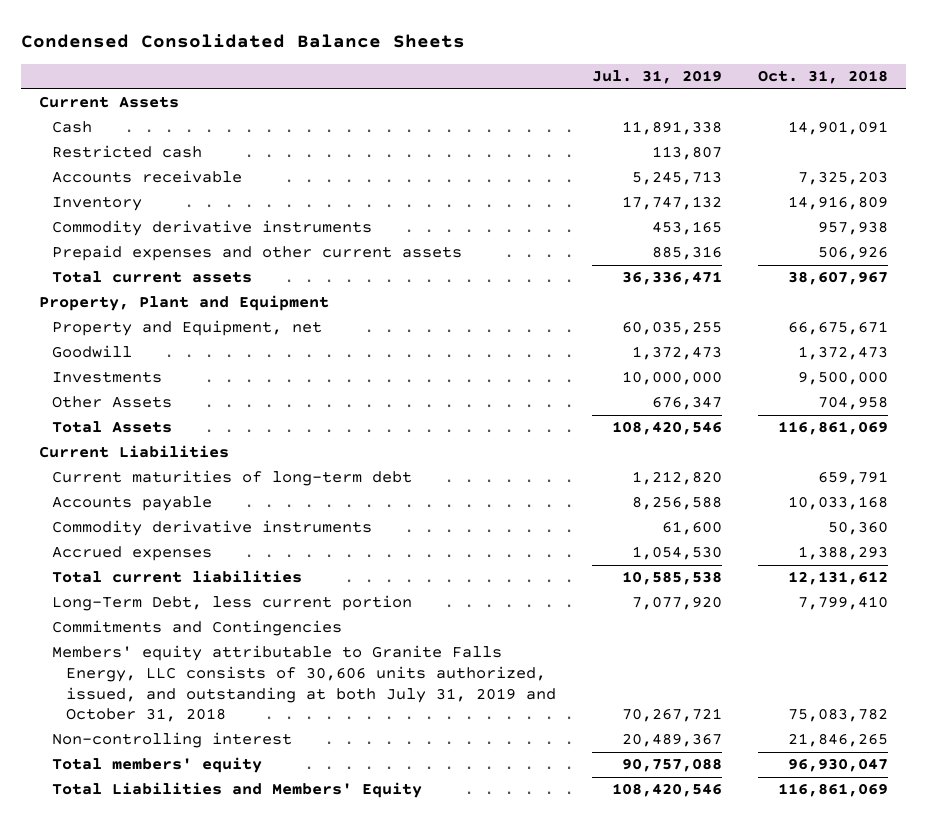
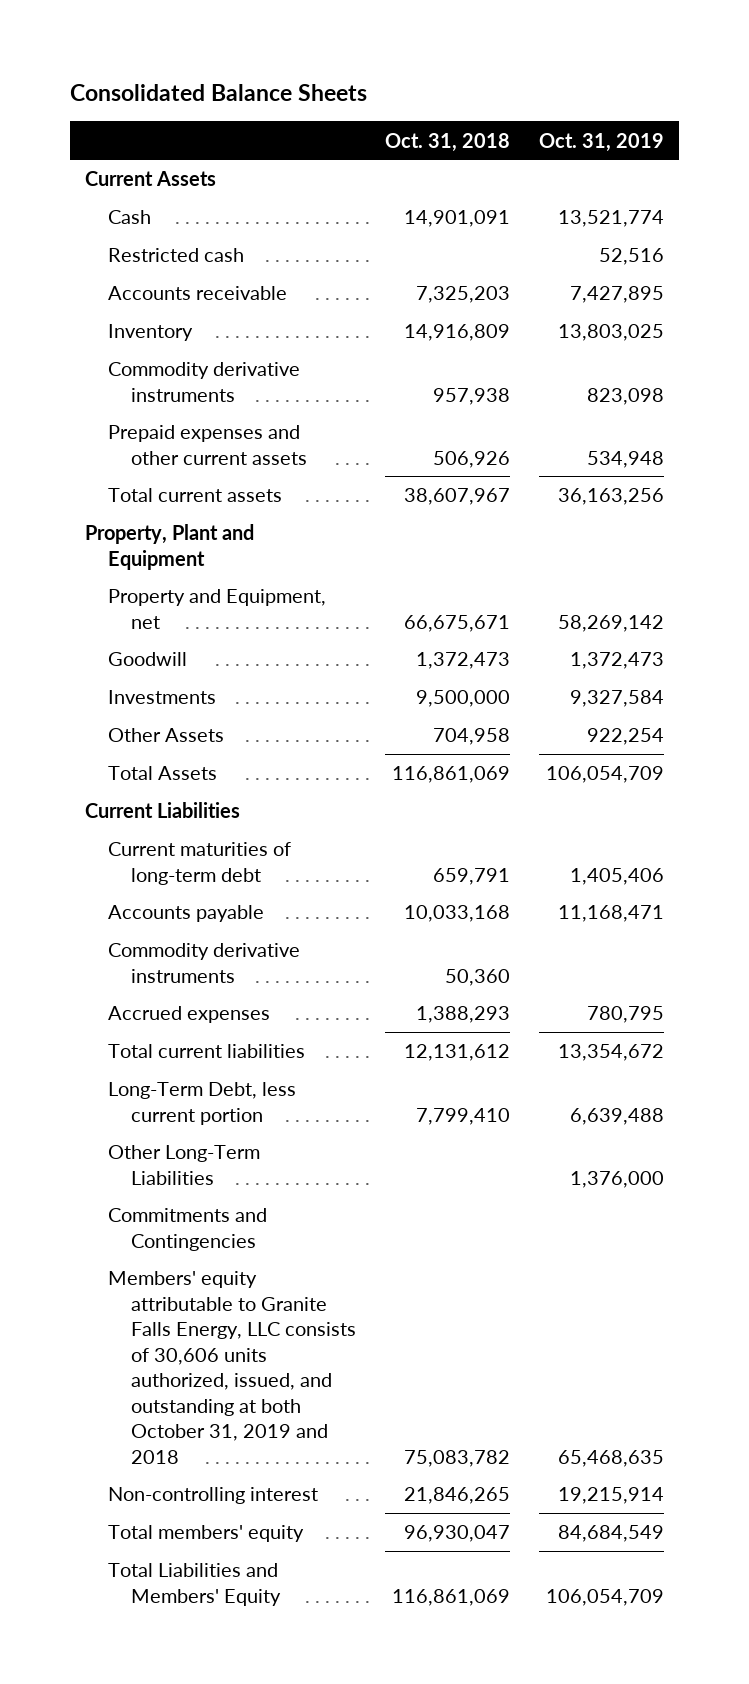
[20,33,465,48] Condensed Consolidated Balance Sheets -> [69,84,367,102] Consolidated Balance Sheets
[591,70,722,85] Jul. 31, 2019 -> none
none -> [539,132,665,152] Oct. 31, 2019
none -> [107,1145,260,1185] Other Long-Term Liabilities
[52,645,556,723] Members' equity attributable to Granite Falls Energy, LLC consists of 30,606 units authorized, issued, and outstanding at both July 31, 2019 and October 31, 2018 -> [107,1271,356,1464] Members' equity attributable to Granite Falls Energy, LLC consists of 30,606 units authorized, issued, and outstanding at both October 31, 2019 and 2018

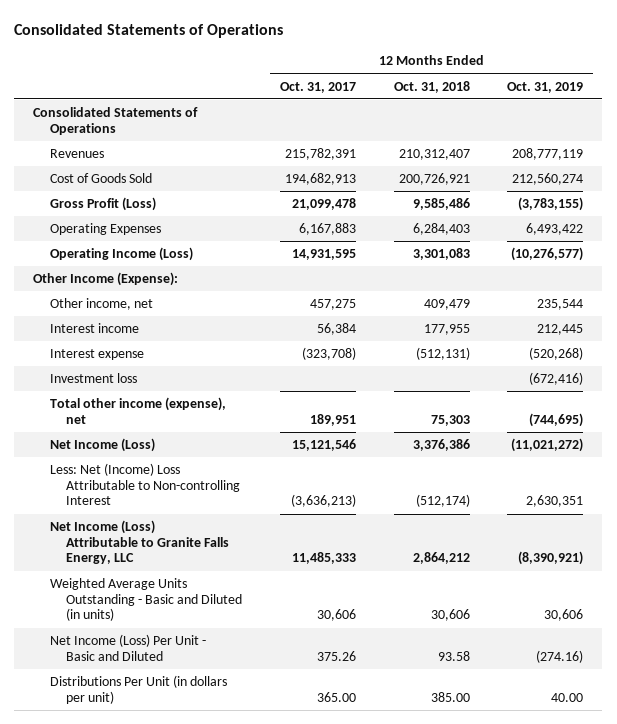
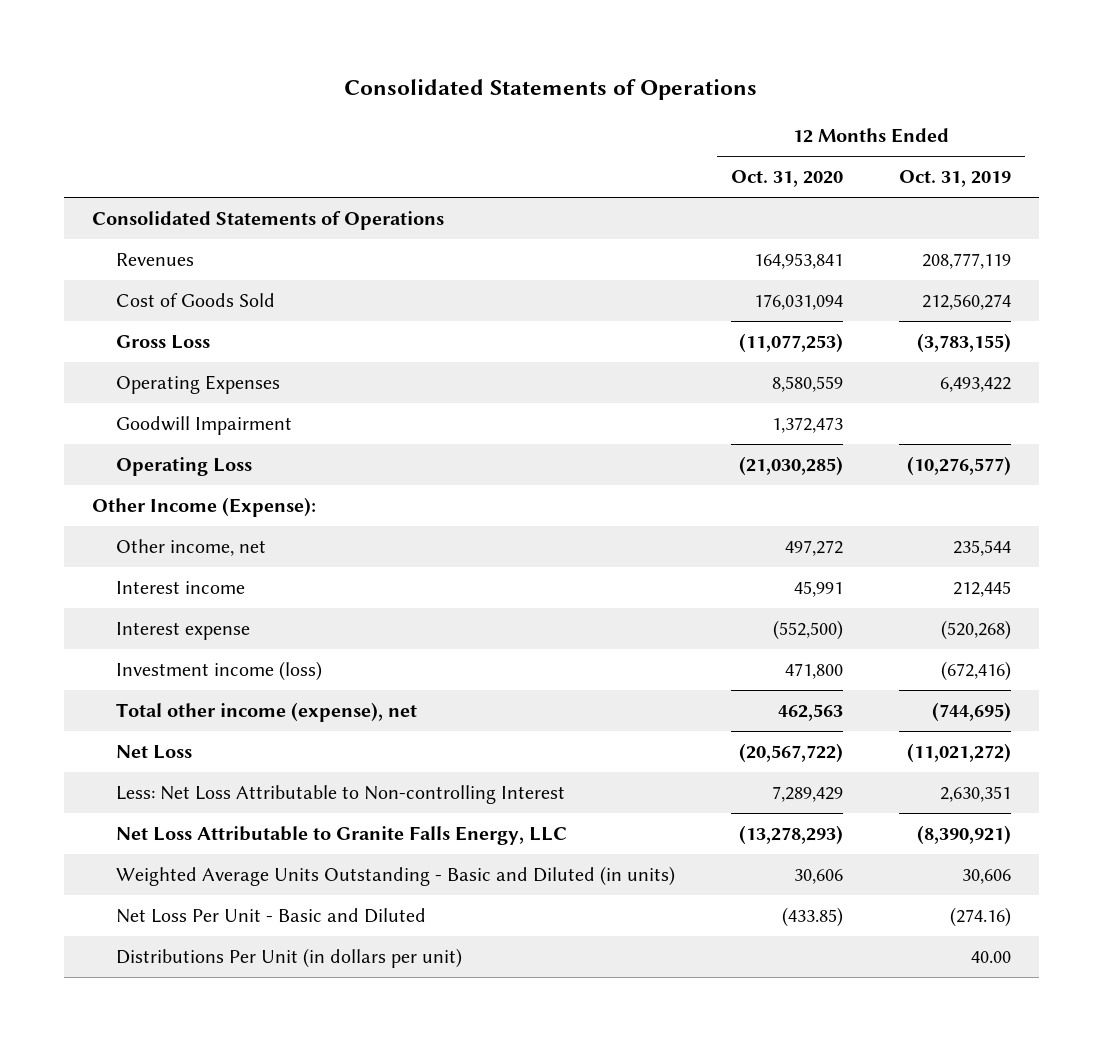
[279,81,356,93] Oct. 31, 2017 -> none
[393,80,470,93] Oct. 31, 2018 -> none
none -> [730,170,843,188] Oct. 31, 2020
[49,197,156,212] Gross Profit (Loss) -> [116,335,211,350] Gross Loss
none -> [116,416,293,436] Goodwill Impairment
[49,247,193,262] Operating Income (Loss) -> [116,457,253,477] Operating Loss
[49,373,137,384] Investment loss -> [116,661,323,682] Investment income (loss)
[49,438,155,453] Net Income (Loss) -> [116,745,193,760] Net Loss
[49,463,240,506] Less: Net (Income) Loss Attributable to Non-controlling Interest -> [116,785,566,805] Less: Net Loss Attributable to Non-controlling Interest
[49,520,229,565] Net Income (Loss) Attributable to Granite Falls Energy, LLC -> [116,826,568,846] Net Loss Attributable to Granite Falls Energy, LLC
[49,634,206,661] Net Income (Loss) Per Unit - Basic and Diluted -> [116,908,427,924] Net Loss Per Unit - Basic and Diluted

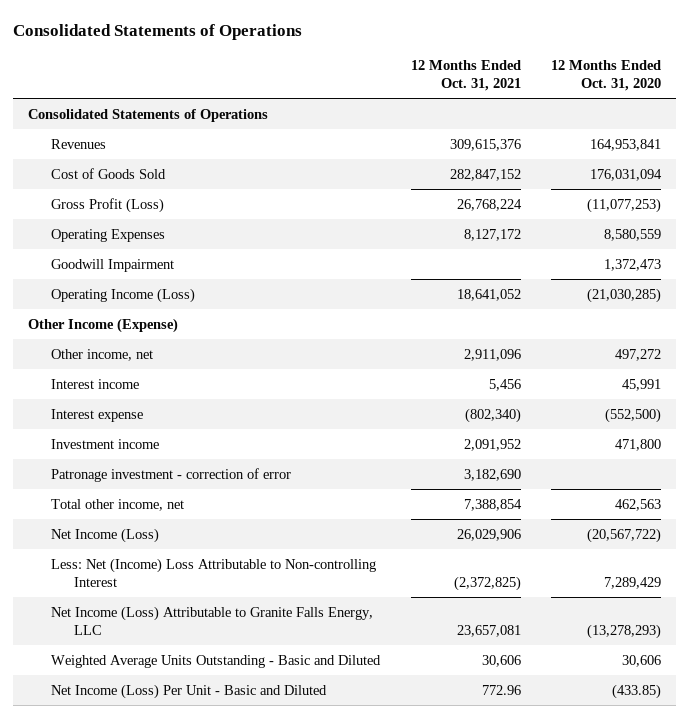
[898,170,1011,188] Oct. 31, 2019 -> none
none -> [410,60,521,92] 12 Months Ended Oct. 31, 2021
[116,335,211,350] Gross Loss -> [51,197,165,213] Gross Profit (Loss)
[116,457,253,477] Operating Loss -> [51,287,196,303] Operating Income (Loss)
[91,497,316,518] Other Income (Expense): -> [28,317,179,333] Other Income (Expense)
[116,948,463,969] Distributions Per Unit (in dollars per unit) -> none
[116,661,323,682] Investment income (loss) -> [51,438,160,449] Investment income
none -> [51,467,292,482] Patronage investment - correction of error
[116,702,418,723] Total other income (expense), net -> [51,498,185,511] Total other income, net
[116,745,193,760] Net Loss -> [51,527,160,543] Net Income (Loss)
[116,785,566,805] Less: Net Loss Attributable to Non-controlling Interest -> [51,557,377,587] Less: Net (Income) Loss Attributable to Non-controlling Interest
[116,826,568,846] Net Loss Attributable to Granite Falls Energy, LLC -> [51,605,374,635] Net Income (Loss) Attributable to Granite Falls Energy, LLC
[116,866,676,887] Weighted Average Units Outstanding - Basic and Diluted (in units) -> [51,654,382,668] Weighted Average Units Outstanding - Basic and Diluted
[116,908,427,924] Net Loss Per Unit - Basic and Diluted -> [51,683,328,699] Net Income (Loss) Per Unit - Basic and Diluted

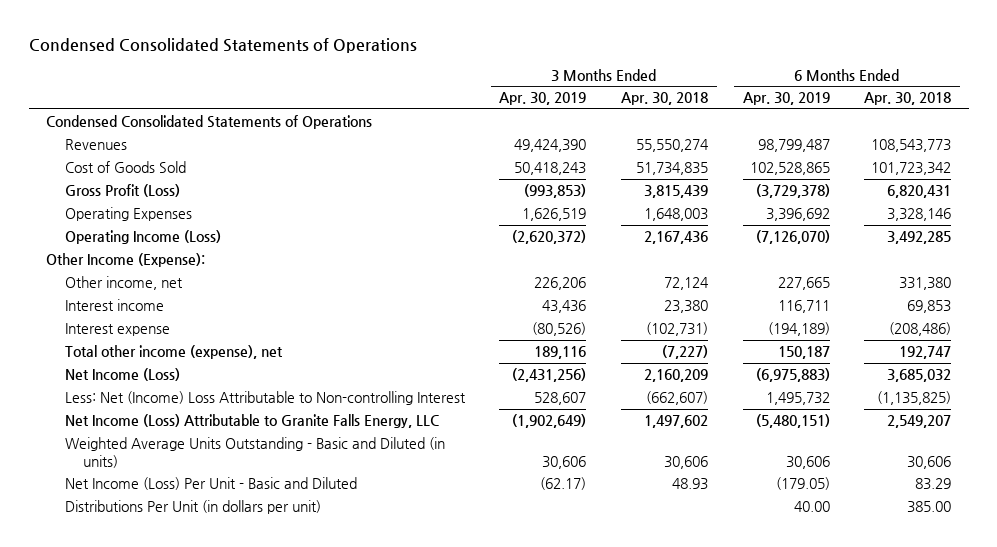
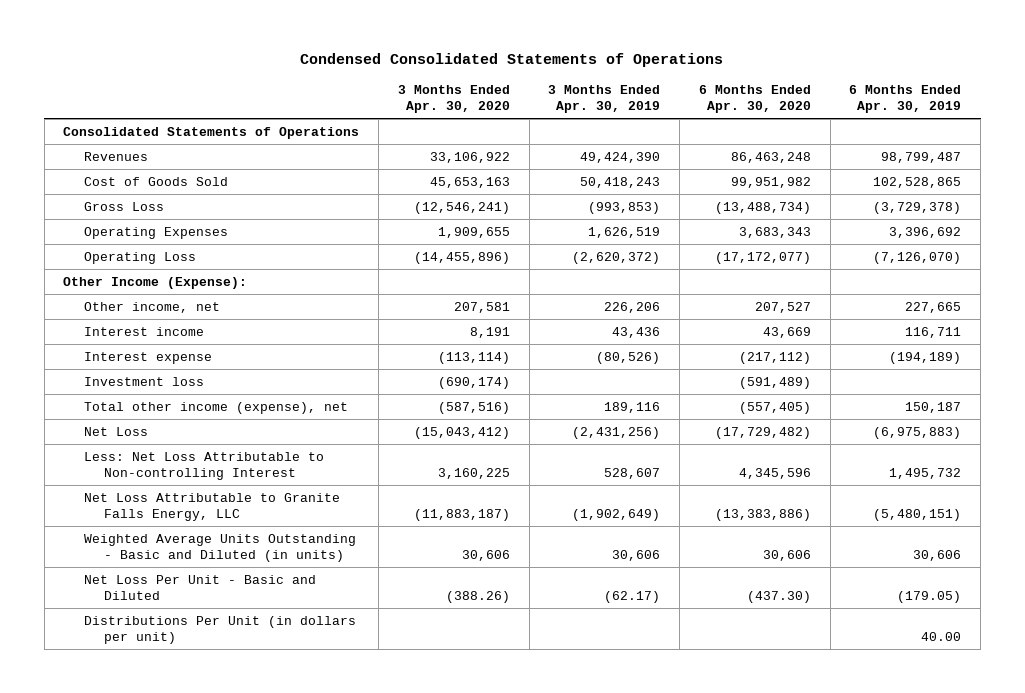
[621,92,709,106] Apr. 30, 2018 -> none
[864,92,952,106] Apr. 30, 2018 -> none
none -> [397,85,510,113] 3 Months Ended Apr. 30, 2020
none -> [698,85,811,113] 6 Months Ended Apr. 30, 2020
[46,115,373,130] Condensed Consolidated Statements of Operations -> [63,126,360,139] Consolidated Statements of Operations
[64,184,180,198] Gross Profit (Loss) -> [83,201,164,211] Gross Loss
[64,230,221,245] Operating Income (Loss) -> [83,251,196,264] Operating Loss
none -> [83,376,204,386] Investment loss
[64,368,180,382] Net Income (Loss) -> [83,426,148,436] Net Loss
[64,391,466,406] Less: Net (Income) Loss Attributable to Non-controlling Interest -> [83,451,324,480] Less: Net Loss Attributable to Non-controlling Interest
[64,414,439,429] Net Income (Loss) Attributable to Granite Falls Energy, LLC -> [83,492,340,521] Net Loss Attributable to Granite Falls Energy, LLC
[64,477,357,491] Net Income (Loss) Per Unit - Basic and Diluted -> [83,574,316,600] Net Loss Per Unit - Basic and Diluted

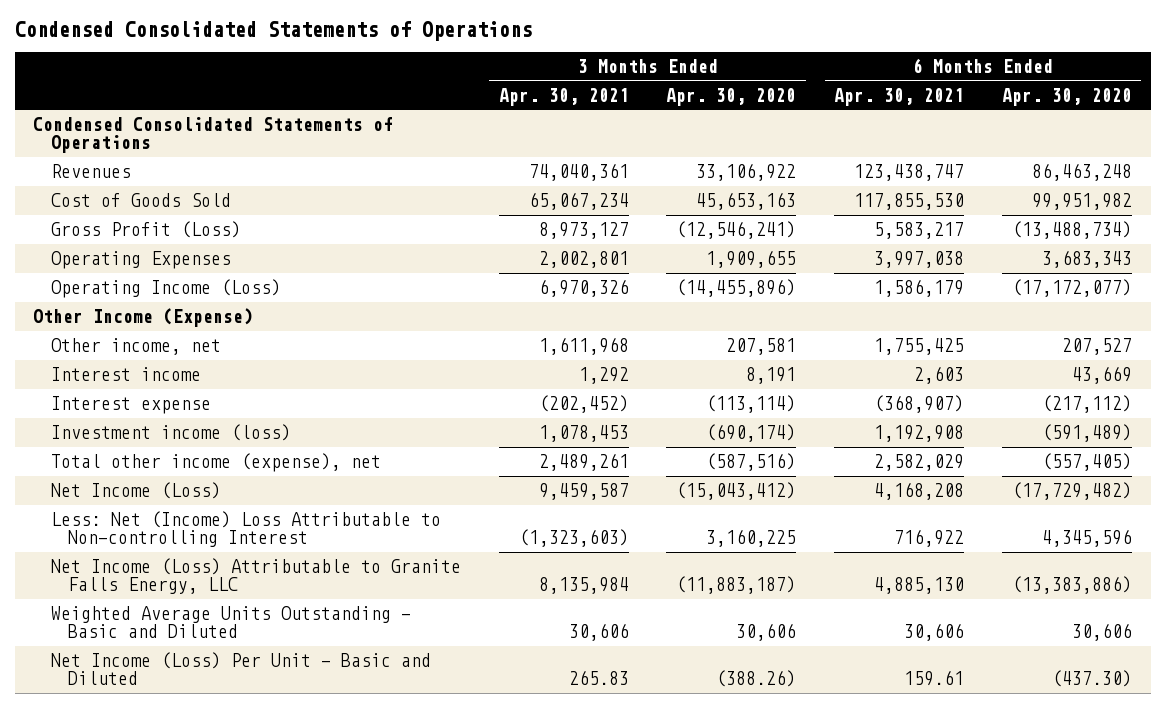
[548,85,661,113] 3 Months Ended Apr. 30, 2019 -> none
[849,85,962,113] 6 Months Ended Apr. 30, 2019 -> none
none -> [498,87,629,106] Apr. 30, 2021
none -> [834,87,965,106] Apr. 30, 2021
[63,126,360,139] Consolidated Statements of Operations -> [33,117,394,154] Condensed Consolidated Statements of Operations
[83,201,164,211] Gross Loss -> [50,221,241,239] Gross Profit (Loss)
[83,251,196,264] Operating Loss -> [50,279,281,299] Operating Income (Loss)
[63,276,248,289] Other Income (Expense): -> [33,308,254,328] Other Income (Expense)
[83,376,204,386] Investment loss -> [50,424,291,442] Investment income (loss)
[83,615,356,644] Distributions Per Unit (in dollars per unit) -> none
[83,426,148,436] Net Loss -> [50,482,221,500] Net Income (Loss)
[83,451,324,480] Less: Net Loss Attributable to Non-controlling Interest -> [50,511,441,548] Less: Net (Income) Loss Attributable to Non-controlling Interest
[83,492,340,521] Net Loss Attributable to Granite Falls Energy, LLC -> [50,558,461,595] Net Income (Loss) Attributable to Granite Falls Energy, LLC
[83,533,356,562] Weighted Average Units Outstanding - Basic and Diluted (in units) -> [50,606,411,639] Weighted Average Units Outstanding - Basic and Diluted
[83,574,316,600] Net Loss Per Unit - Basic and Diluted -> [50,652,431,686] Net Income (Loss) Per Unit - Basic and Diluted

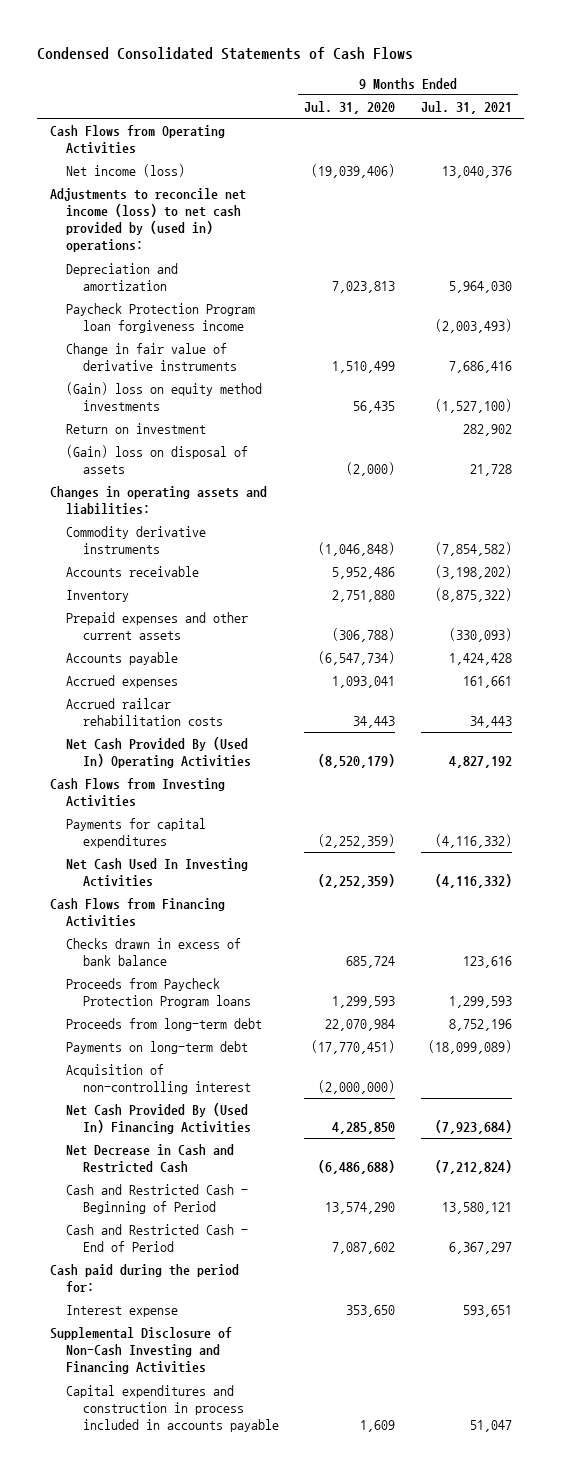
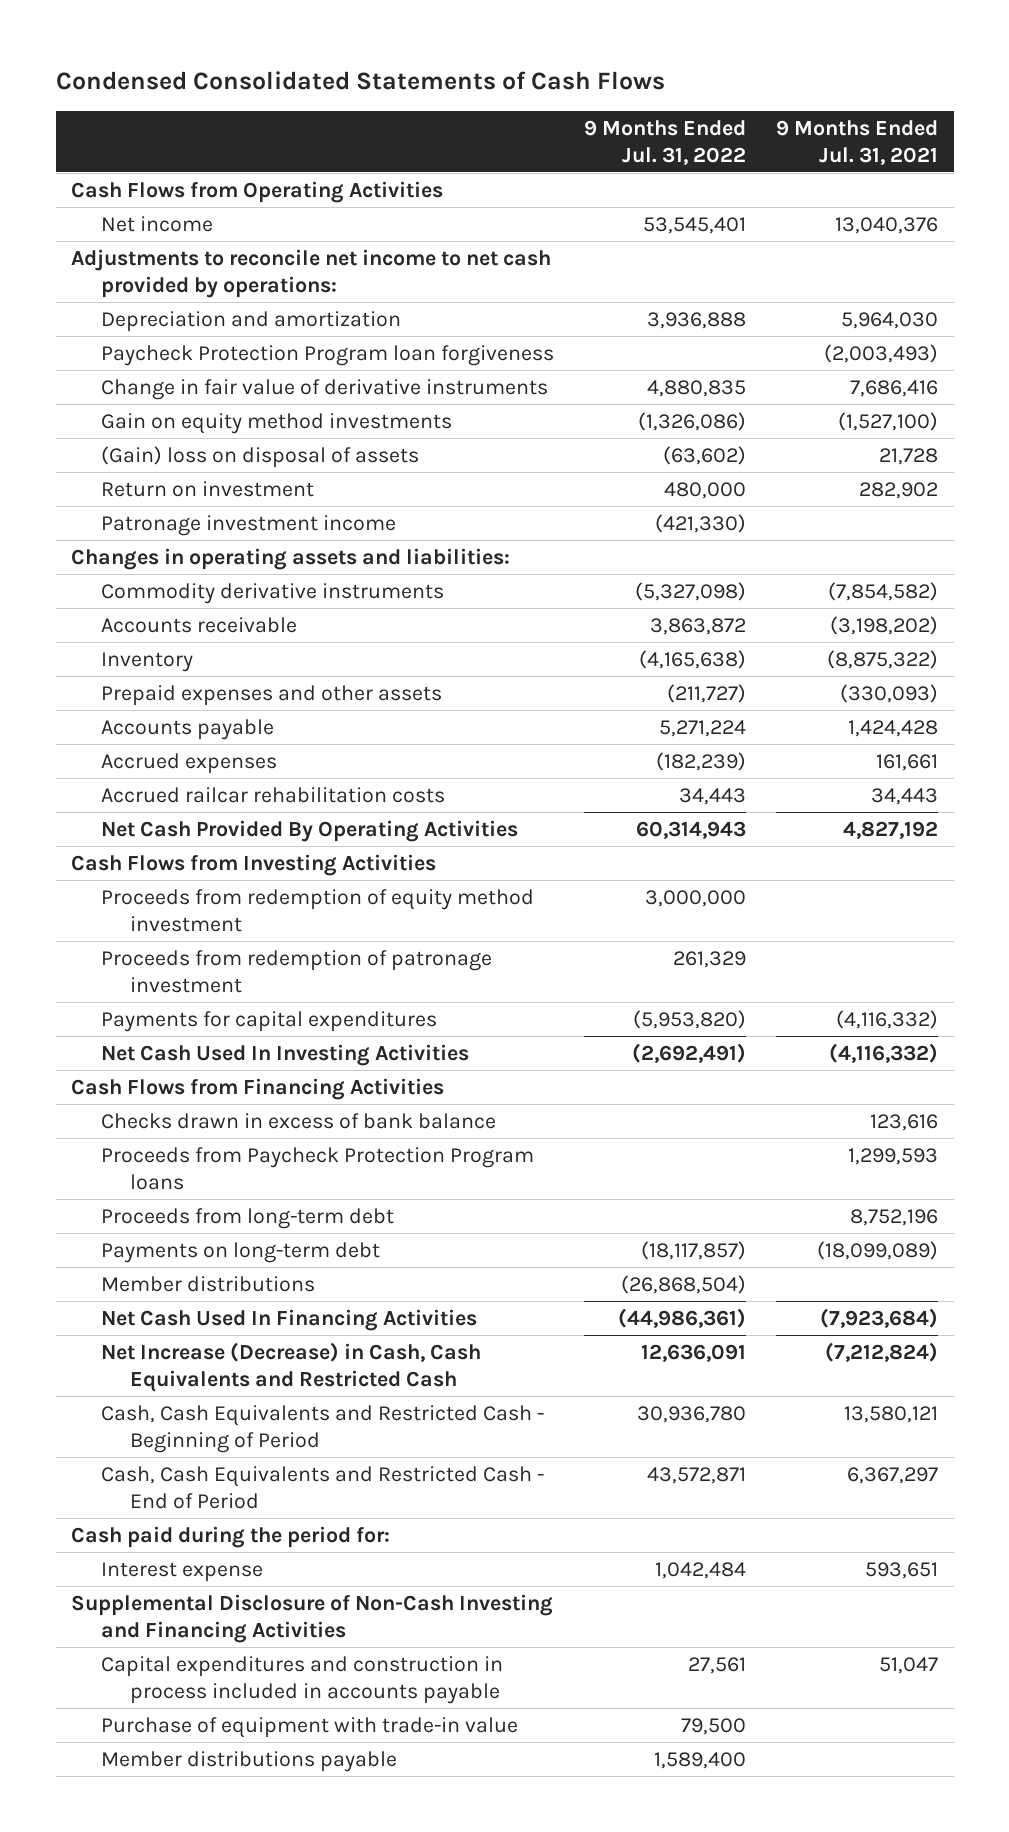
[304,100,396,114] Jul. 31, 2020 -> none
none -> [584,119,747,165] 9 Months Ended Jul. 31, 2022
[66,164,186,178] Net income (loss) -> [100,215,213,232] Net income
[49,188,246,253] Adjustments to reconcile net income (loss) to net cash provided by (used in) operations: -> [71,248,552,298] Adjustments to reconcile net income to net cash provided by operations:
[66,303,256,334] Paycheck Protection Program loan forgiveness income -> [100,344,554,366] Paycheck Protection Program loan forgiveness
[66,382,263,412] (Gain) loss on equity method investments -> [100,412,452,434] Gain on equity method investments
[66,423,207,435] Return on investment -> [100,480,314,497] Return on investment
none -> [100,514,396,536] Patronage investment income
[66,612,249,641] Prepaid expenses and other current assets -> [100,684,442,706] Prepaid expenses and other assets
[66,737,252,769] Net Cash Provided By (Used In) Operating Activities -> [100,819,518,842] Net Cash Provided By Operating Activities
none -> [100,888,534,932] Proceeds from redemption of equity method investment
none -> [100,949,492,993] Proceeds from redemption of patronage investment
[66,1064,252,1095] Acquisition of non-controlling interest -> none
none -> [100,1275,315,1292] Member distributions
[66,1103,252,1135] Net Cash Provided By (Used In) Financing Activities -> [100,1308,477,1331] Net Cash Used In Financing Activities
[66,1144,235,1174] Net Decrease in Cash and Restricted Cash -> [100,1341,481,1392] Net Increase (Decrease) in Cash, Cash Equivalents and Restricted Cash
[66,1184,249,1215] Cash and Restricted Cash - Beginning of Period -> [100,1404,544,1453] Cash, Cash Equivalents and Restricted Cash - Beginning of Period
[66,1224,249,1253] Cash and Restricted Cash - End of Period -> [100,1465,544,1509] Cash, Cash Equivalents and Restricted Cash - End of Period
none -> [100,1716,518,1738] Purchase of equipment with trade-in value
none -> [100,1750,397,1772] Member distributions payable

